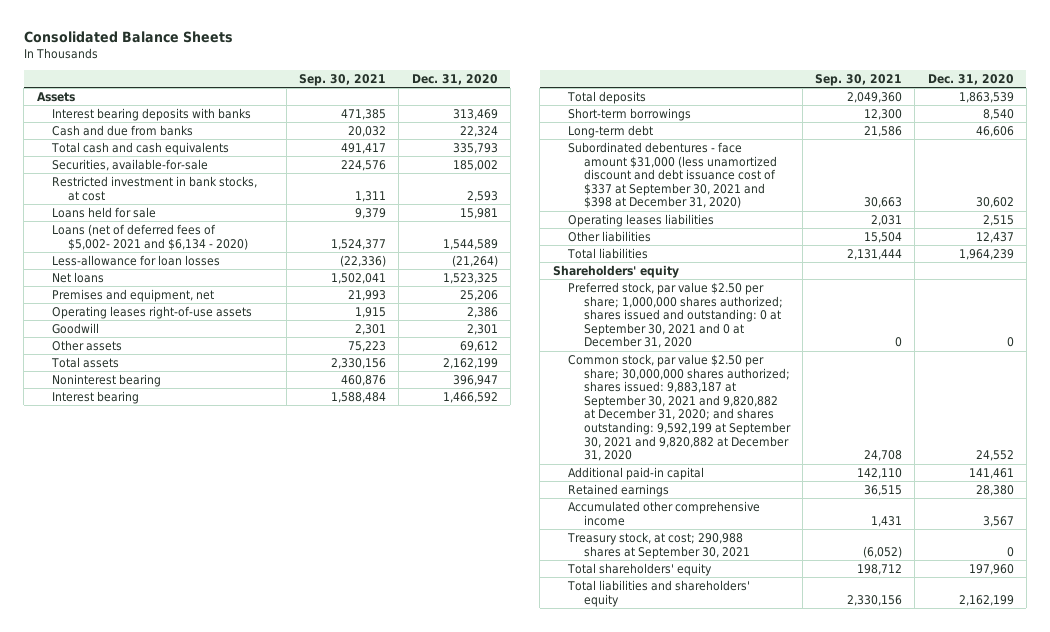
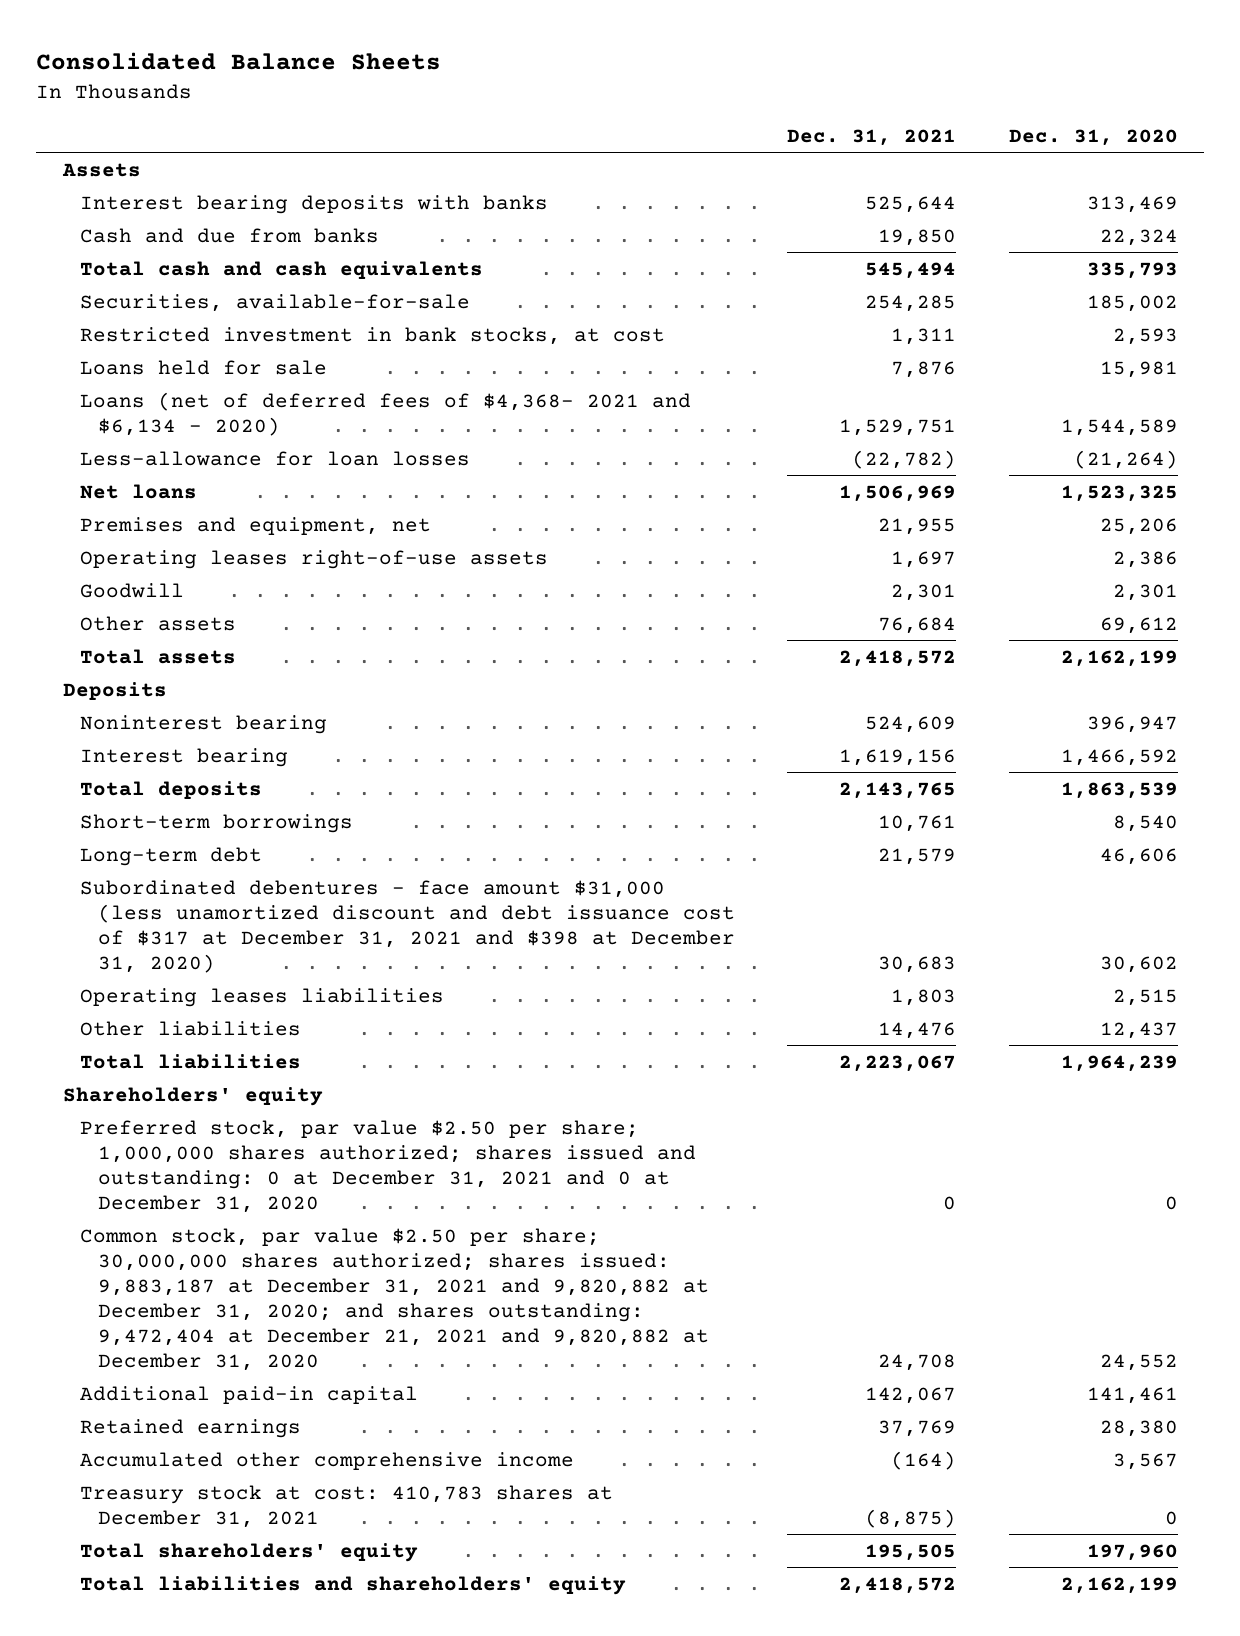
[299,73,387,86] Sep. 30, 2021 -> none
none -> [787,128,957,146] Dec. 31, 2021
[52,223,248,250] Loans (net of deferred fees of $5,002- 2021 and $6,134 - 2020) -> [80,391,692,436] Loans (net of deferred fees of $4,368- 2021 and $6,134 - 2020)
none -> [62,681,167,700] Deposits
[568,141,777,209] Subordinated debentures - face amount $31,000 (less unamortized discount and debt issuance cost of $337 at September 30, 2021 and $398 at December 31, 2020) -> [80,879,735,973] Subordinated debentures - face amount $31,000 (less unamortized discount and debt issuance cost of $317 at December 31, 2021 and $398 at December 31, 2020)
[568,281,783,349] Preferred stock, par value $2.50 per share; 1,000,000 shares authorized; shares issued and outstanding: 0 at September 30, 2021 and 0 at December 31, 2020 -> [80,1119,696,1213] Preferred stock, par value $2.50 per share; 1,000,000 shares authorized; shares issued and outstanding: 0 at December 31, 2021 and 0 at December 31, 2020
[568,353,791,462] Common stock, par value $2.50 per share; 30,000,000 shares authorized; shares issued: 9,883,187 at September 30, 2021 and 9,820,882 at December 31, 2020; and shares outstanding: 9,592,199 at September 30, 2021 and 9,820,882 at December 31, 2020 -> [80,1227,709,1371] Common stock, par value $2.50 per share; 30,000,000 shares authorized; shares issued: 9,883,187 at December 31, 2021 and 9,820,882 at December 31, 2020; and shares outstanding: 9,472,404 at December 21, 2021 and 9,820,882 at December 31, 2020
[567,531,750,559] Treasury stock, at cost; 290,988 shares at September 30, 2021 -> [80,1484,614,1528] Treasury stock at cost: 410,783 shares at December 31, 2021

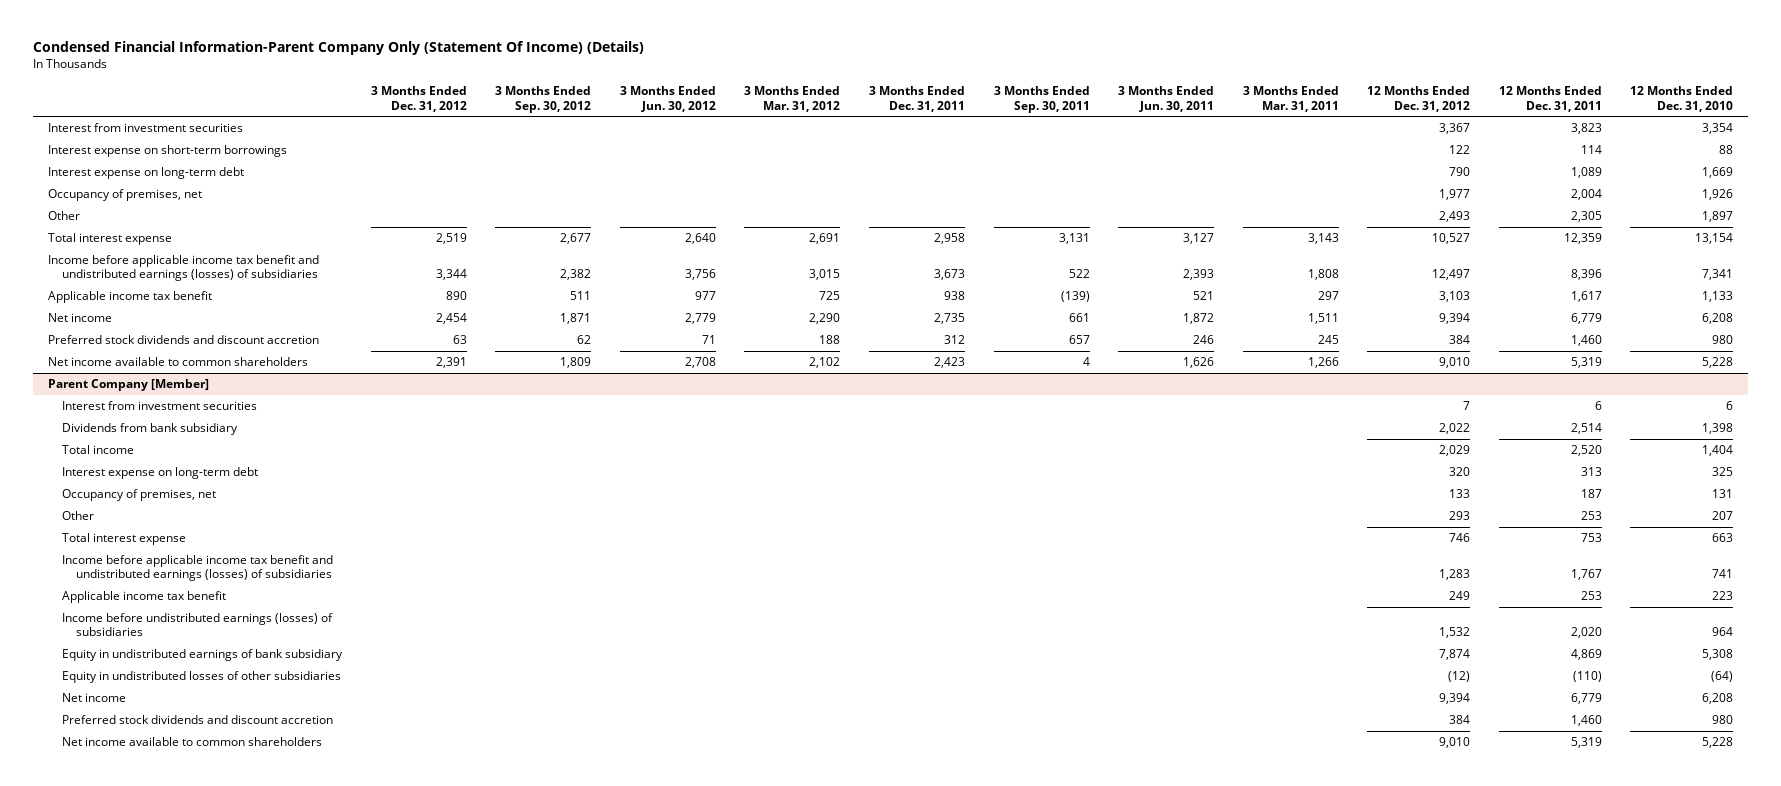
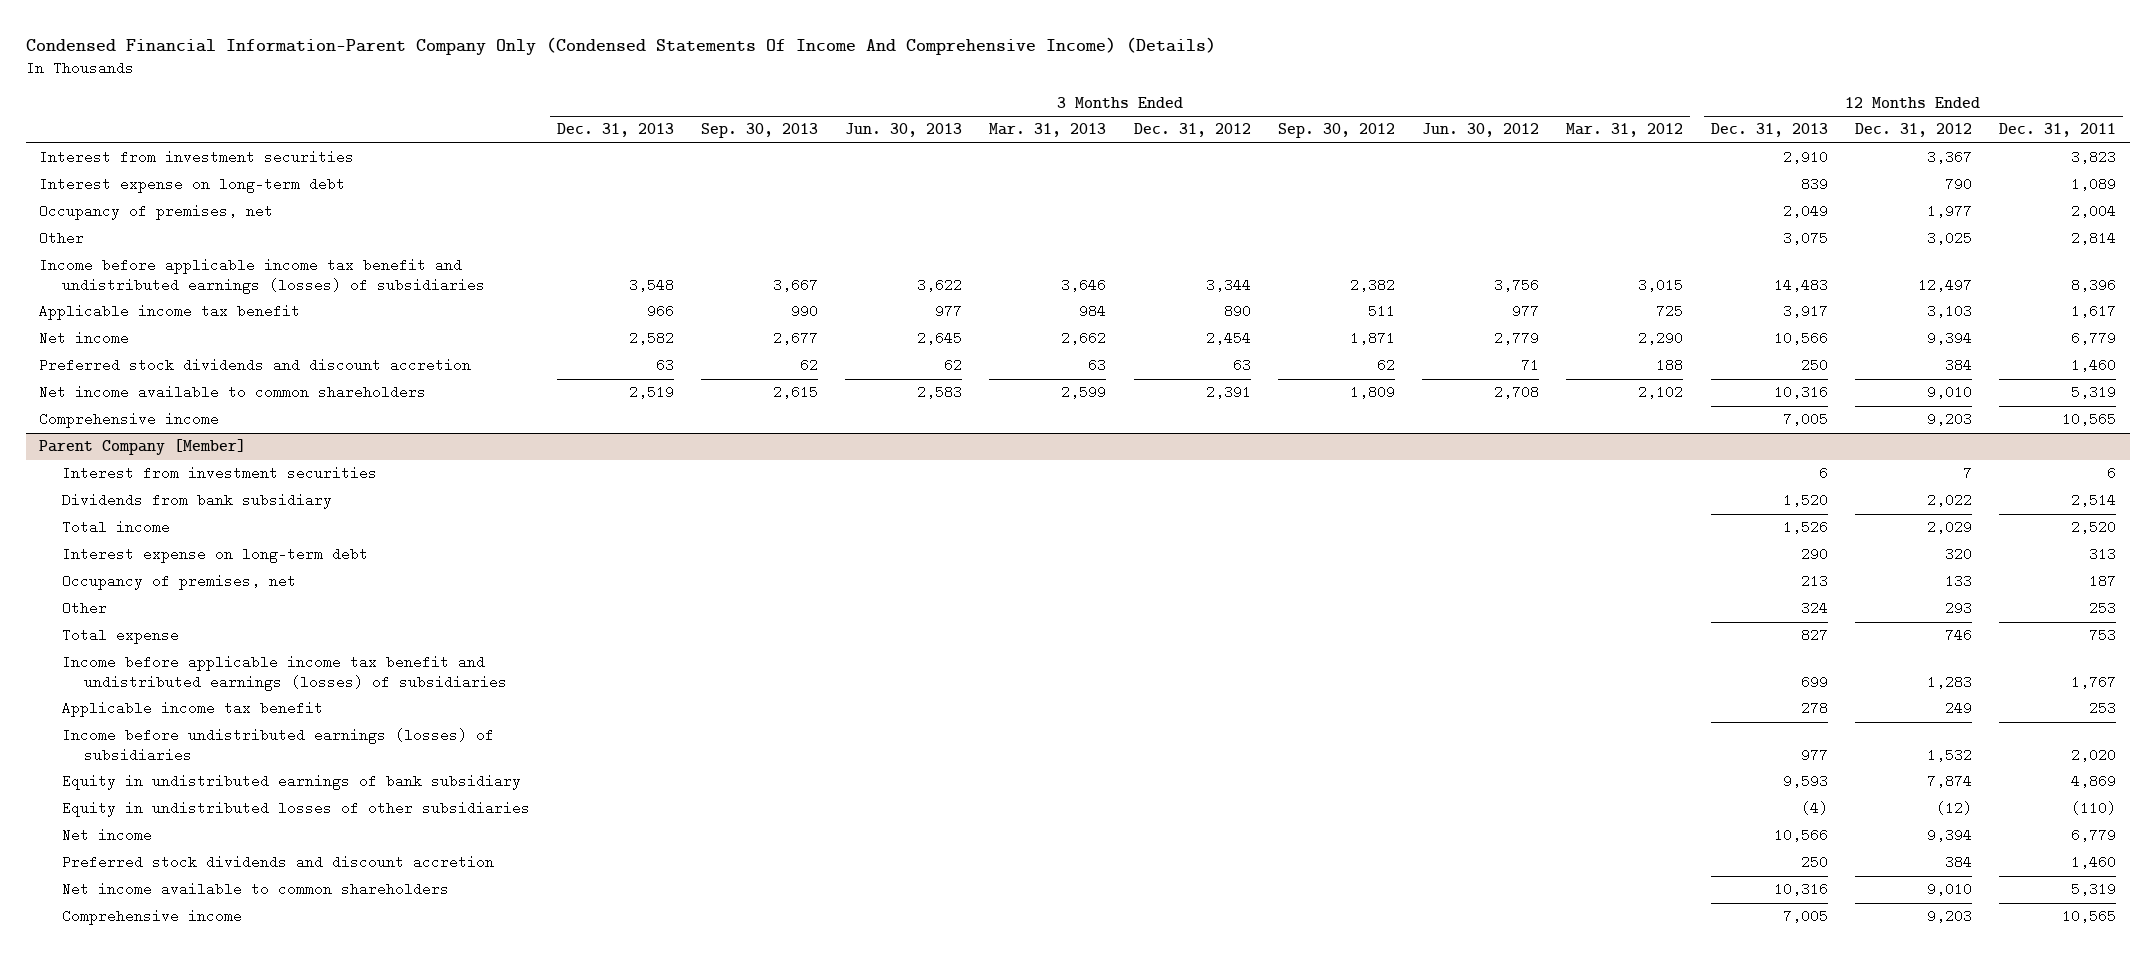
[33,41,645,56] Condensed Financial Information-Parent Company Only (Statement Of Income) (Details) -> [25,37,1216,56] Condensed Financial Information-Parent Company Only (Condensed Statements Of Income And Comprehensive Income) (Details)
[869,86,966,112] 3 Months Ended Dec. 31, 2011 -> none
[993,86,1090,113] 3 Months Ended Sep. 30, 2011 -> none
[1118,86,1215,112] 3 Months Ended Jun. 30, 2011 -> none
[1242,86,1339,112] 3 Months Ended Mar. 31, 2011 -> none
[1630,86,1734,112] 12 Months Ended Dec. 31, 2010 -> none
none -> [556,123,674,138] Dec. 31, 2013
none -> [700,123,818,139] Sep. 30, 2013
none -> [845,123,963,138] Jun. 30, 2013
none -> [989,123,1107,138] Mar. 31, 2013
none -> [1710,123,1828,138] Dec. 31, 2013
[47,145,287,158] Interest expense on short-term borrowings -> none
[47,233,172,246] Total interest expense -> none
[1439,211,1471,223] 2,493 -> [1926,231,1972,246] 3,025
[1570,211,1602,223] 2,305 -> [2071,231,2117,246] 2,814
none -> [39,412,220,429] Comprehensive income
[62,533,187,546] Total interest expense -> [61,628,179,645] Total expense
none -> [61,909,242,926] Comprehensive income

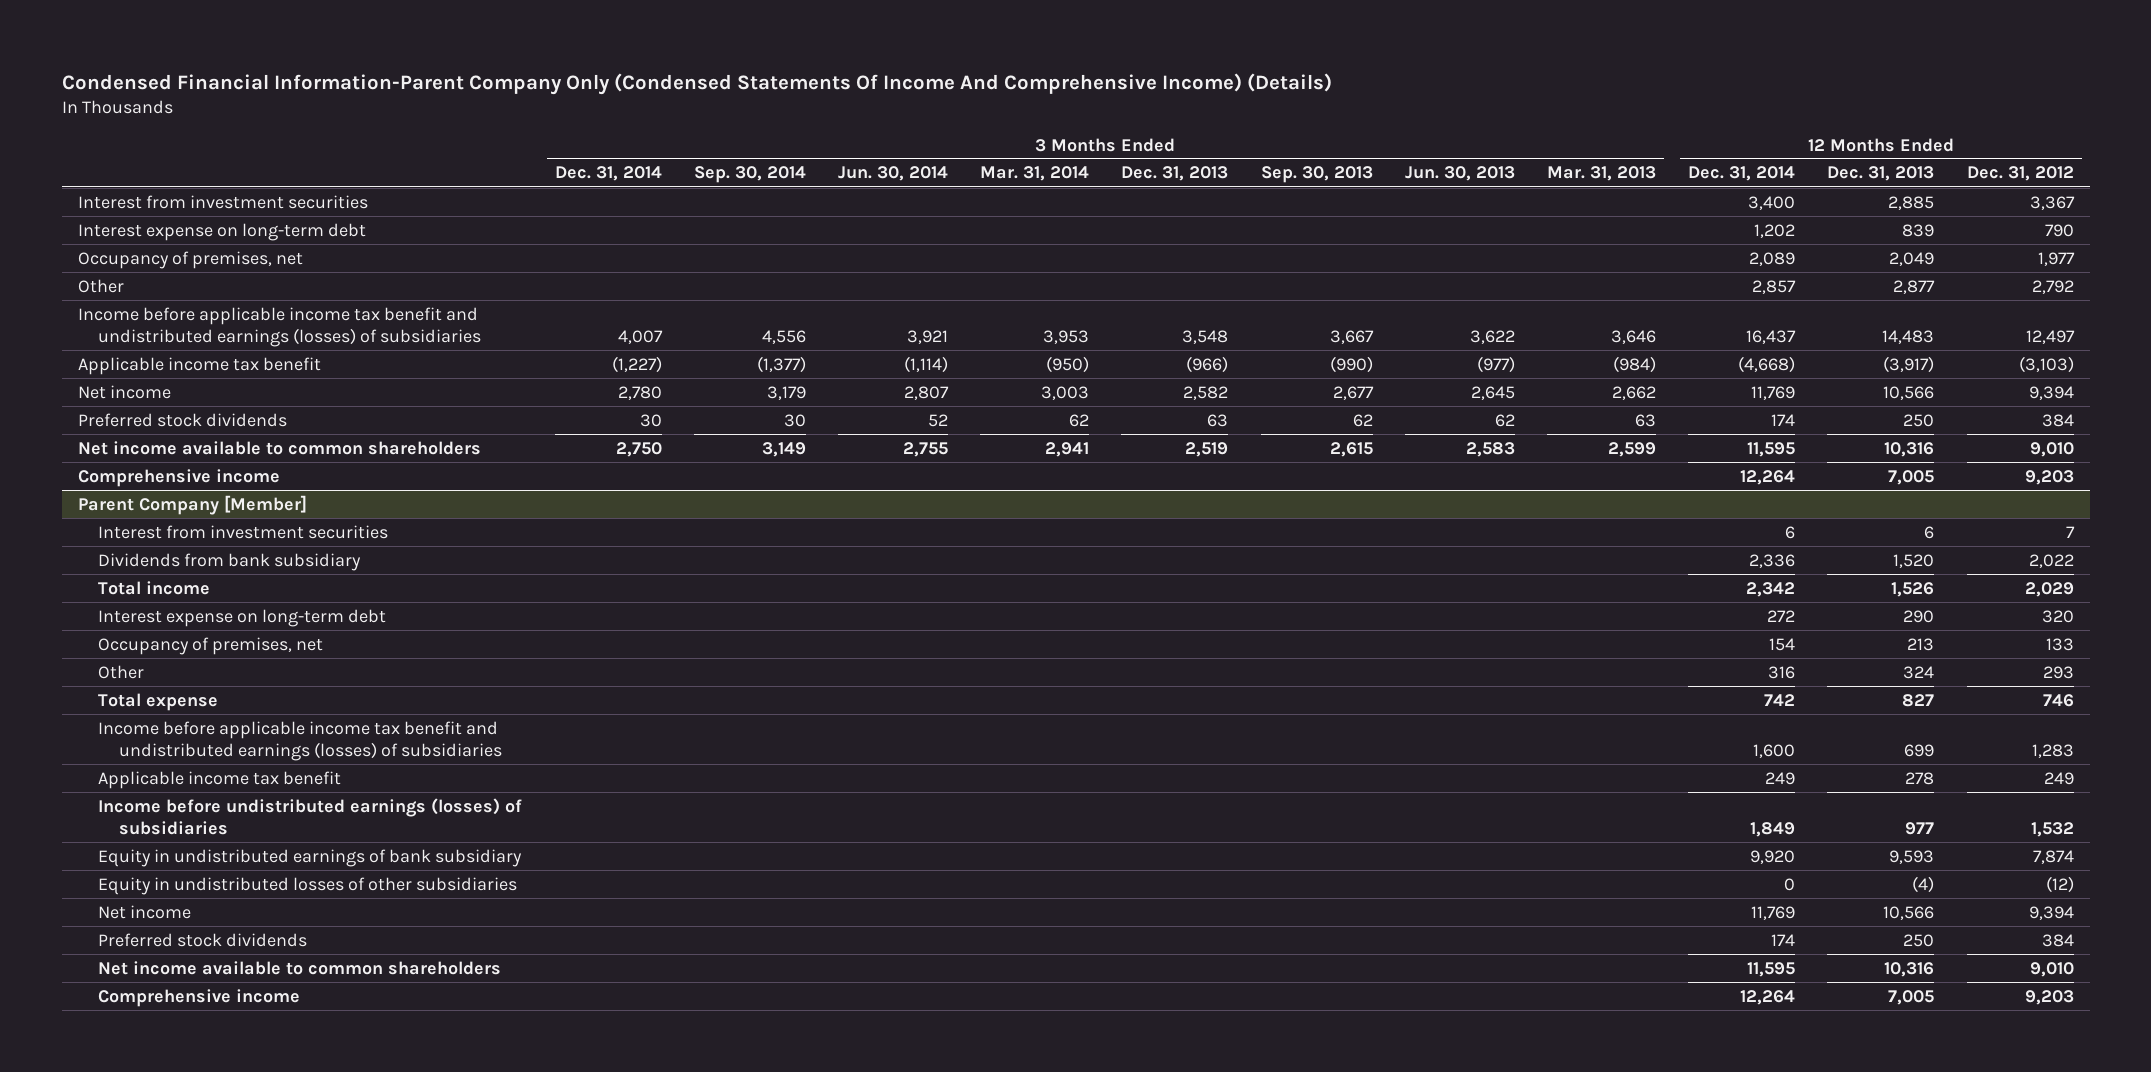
[1133,123,1251,138] Dec. 31, 2012 -> none
[1277,123,1395,139] Sep. 30, 2012 -> none
[1422,123,1540,138] Jun. 30, 2012 -> none
[1566,123,1684,138] Mar. 31, 2012 -> none
[1999,123,2117,138] Dec. 31, 2011 -> none
none -> [554,166,662,182] Dec. 31, 2014
none -> [693,166,806,184] Sep. 30, 2014
none -> [838,166,949,182] Jun. 30, 2014
none -> [980,166,1090,182] Mar. 31, 2014
none -> [1688,166,1796,182] Dec. 31, 2014
[1782,150,1828,165] 2,910 -> [1888,195,1935,210] 2,885
[1782,231,1828,246] 3,075 -> [1893,279,1936,294] 2,877
[1926,231,1972,246] 3,025 -> [2031,279,2074,294] 2,792
[646,304,674,319] 966 -> [1186,355,1229,373] (966)
[790,304,818,319] 990 -> [1329,355,1373,373] (990)
[935,304,963,319] 977 -> [1476,355,1515,373] (977)
[1079,304,1107,319] 984 -> [1613,355,1657,373] (984)
[1782,304,1828,319] 3,917 -> [1883,355,1935,373] (3,917)
[1926,304,1972,319] 3,103 -> [2018,355,2074,373] (3,103)
[39,358,472,373] Preferred stock dividends and discount accretion -> [77,412,287,427] Preferred stock dividends
[61,855,494,870] Preferred stock dividends and discount accretion -> [98,932,308,947] Preferred stock dividends

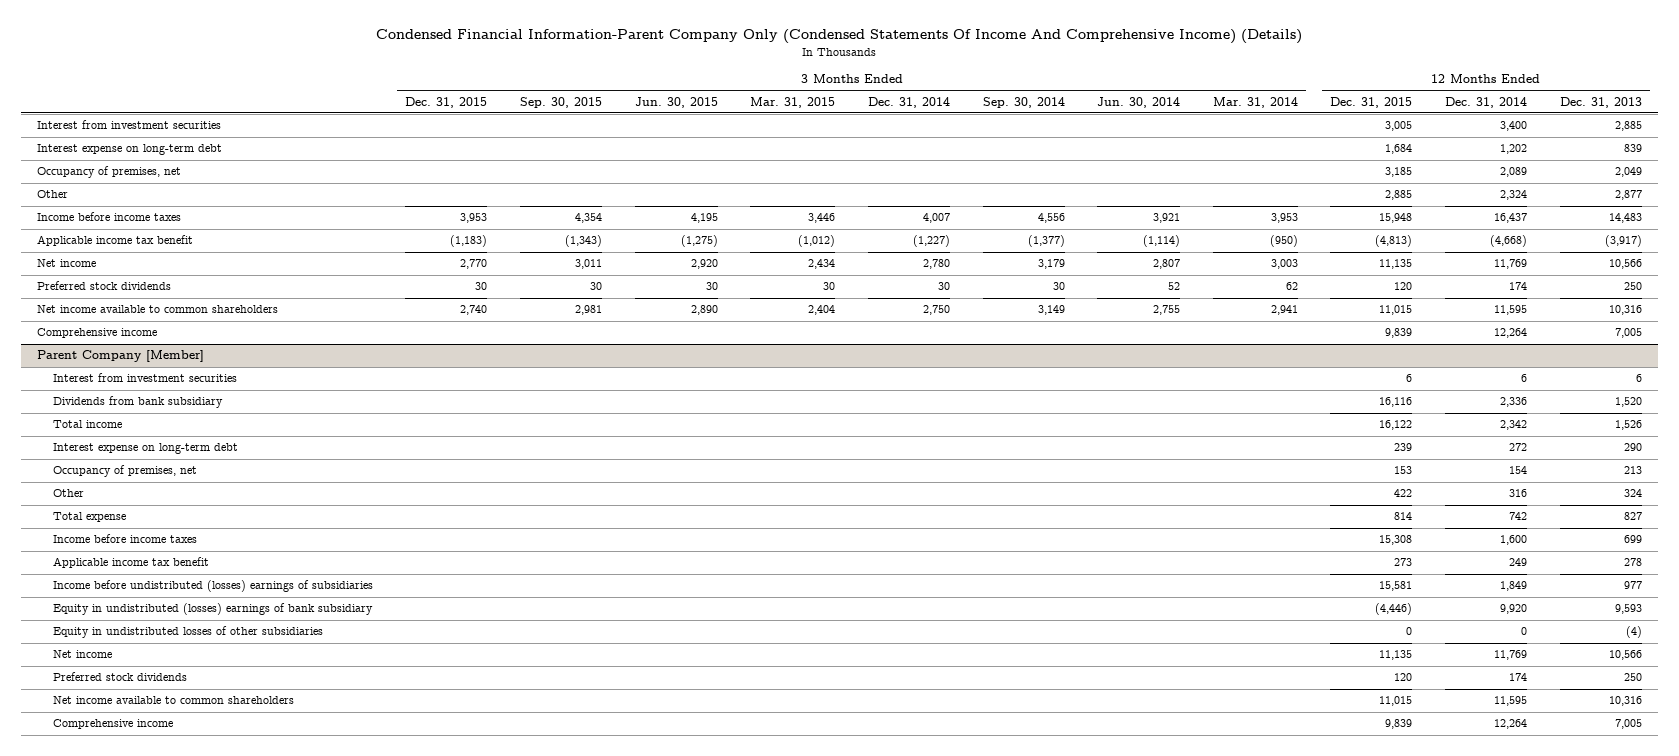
[1121,166,1229,182] Dec. 31, 2013 -> none
[1260,166,1373,184] Sep. 30, 2013 -> none
[1404,166,1515,182] Jun. 30, 2013 -> none
[1547,166,1657,182] Mar. 31, 2013 -> none
[1966,166,2074,182] Dec. 31, 2012 -> none
none -> [405,96,488,108] Dec. 31, 2015
none -> [519,96,602,108] Sep. 30, 2015
none -> [634,96,718,108] Jun. 30, 2015
none -> [750,96,836,108] Mar. 31, 2015
none -> [1330,96,1413,108] Dec. 31, 2015
[1752,279,1797,294] 2,857 -> [1500,190,1528,201] 2,324
[77,306,482,348] Income before applicable income tax benefit and undistributed earnings (losses) of subsidiaries -> [37,212,182,222] Income before income taxes
[98,720,503,762] Income before applicable income tax benefit and undistributed earnings (losses) of subsidiaries -> [52,534,197,544] Income before income taxes
[98,797,523,836] Income before undistributed earnings (losses) of subsidiaries -> [52,580,373,593] Income before undistributed (losses) earnings of subsidiaries
[98,848,523,867] Equity in undistributed earnings of bank subsidiary -> [52,603,373,616] Equity in undistributed (losses) earnings of bank subsidiary

